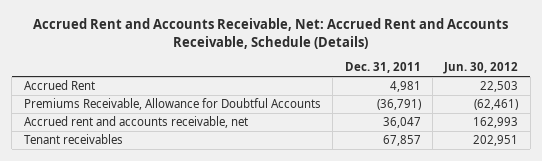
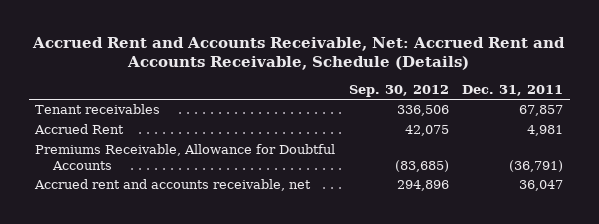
[443,62,519,75] Jun. 30, 2012 -> none
none -> [348,84,449,97] Sep. 30, 2012
[23,134,123,145] Tenant receivables -> [35,104,161,115] Tenant receivables

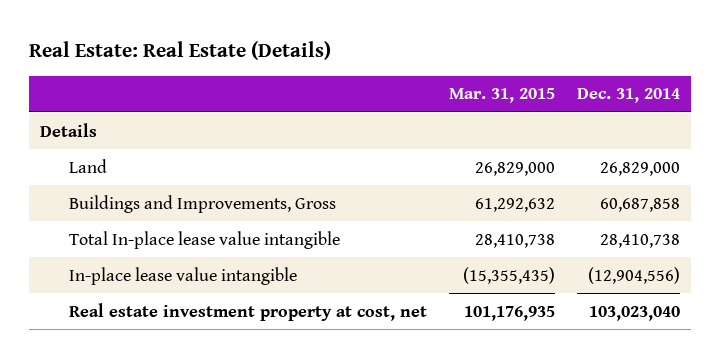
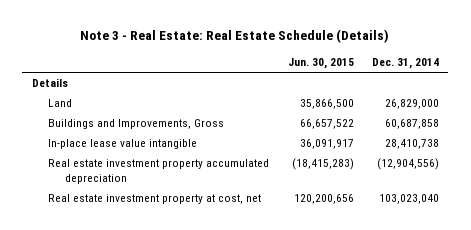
[29,41,332,61] Real Estate: Real Estate (Details) -> [80,29,390,44] Note 3 - Real Estate: Real Estate Schedule (Details)
[448,88,555,104] Mar. 31, 2015 -> none
none -> [287,58,354,70] Jun. 30, 2015
[69,230,341,249] Total In-place lease value intangible -> none
[587,266,680,284] (12,904,556) -> [385,139,440,150] 28,410,738
none -> [48,159,270,184] Real estate investment property accumulated depreciation

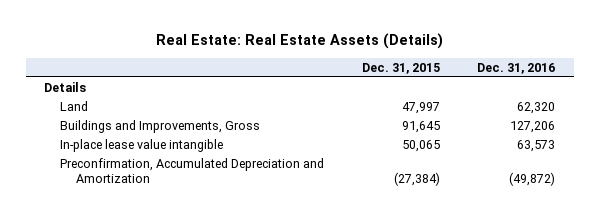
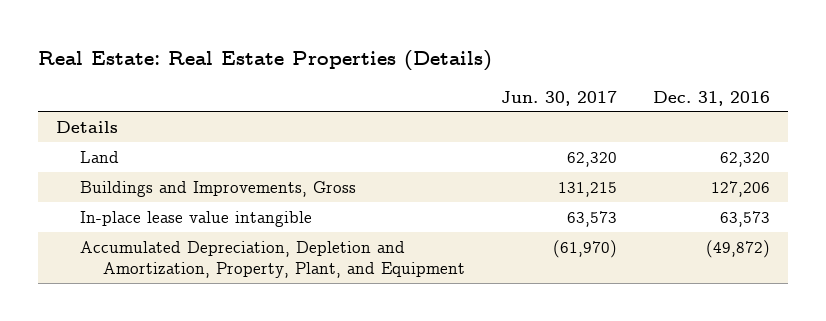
[155,33,443,50] Real Estate: Real Estate Assets (Details) -> [38,49,493,71] Real Estate: Real Estate Properties (Details)
[361,62,440,74] Dec. 31, 2015 -> none
none -> [501,90,618,106] Jun. 30, 2017
[60,158,325,183] Preconfirmation, Accumulated Depreciation and Amortization -> [79,240,466,278] Accumulated Depreciation, Depletion and Amortization, Property, Plant, and Equipment

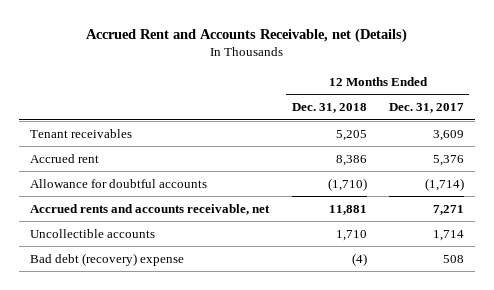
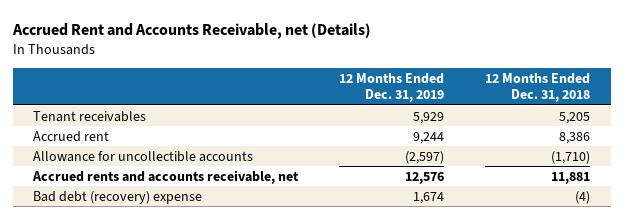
[388,103,464,114] Dec. 31, 2017 -> none
none -> [339,72,445,103] 12 Months Ended Dec. 31, 2019
[30,178,208,188] Allowance for doubtful accounts -> [33,150,254,162] Allowance for uncollectible accounts
[30,228,156,238] Uncollectible accounts -> none

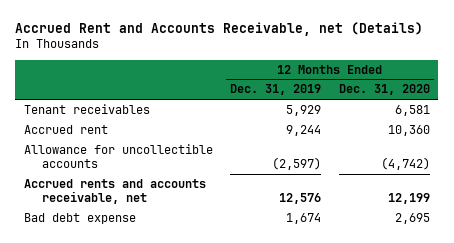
[485,72,591,103] 12 Months Ended Dec. 31, 2018 -> none
none -> [338,84,430,96] Dec. 31, 2020
[33,190,203,204] Bad debt (recovery) expense -> [24,213,137,225] Bad debt expense

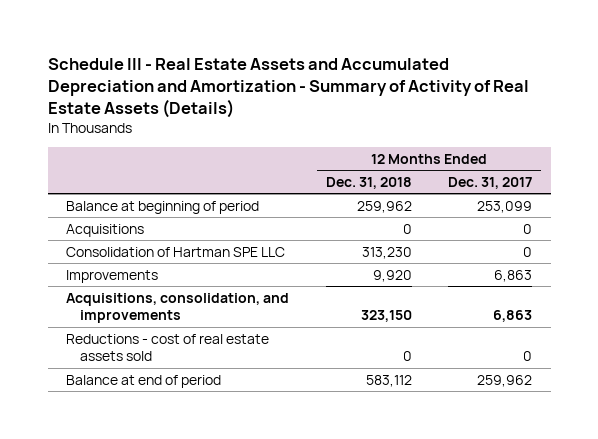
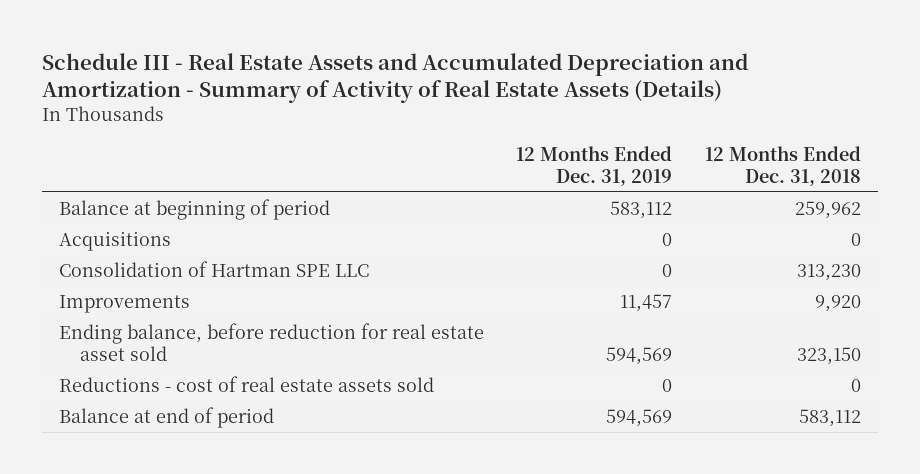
[448,176,533,189] Dec. 31, 2017 -> none
none -> [516,146,673,186] 12 Months Ended Dec. 31, 2019
[66,292,290,324] Acquisitions, consolidation, and improvements -> [58,322,484,361] Ending balance, before reduction for real estate asset sold

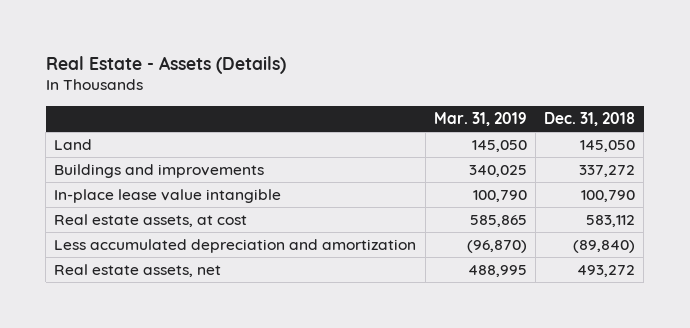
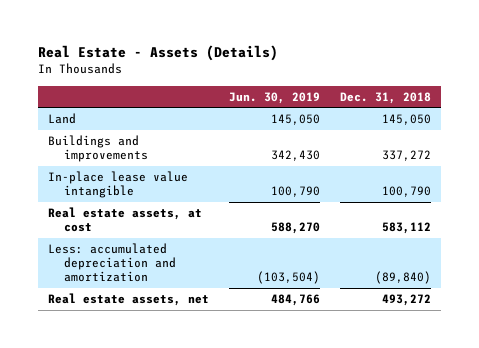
[433,111,527,126] Mar. 31, 2019 -> none
none -> [229,91,321,104] Jun. 30, 2019
[54,239,417,254] Less accumulated depreciation and amortization -> [48,243,177,283] Less: accumulated depreciation and amortization

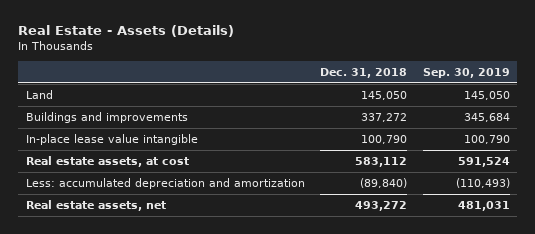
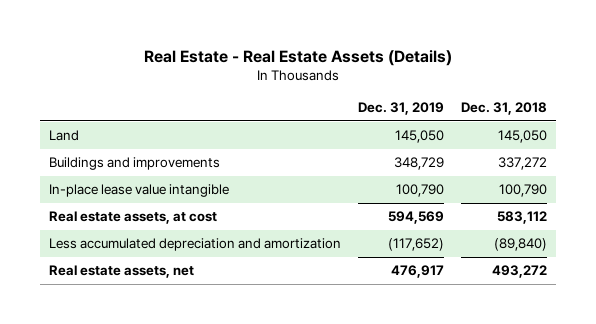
[17,25,234,38] Real Estate - Assets (Details) -> [144,49,453,66] Real Estate - Real Estate Assets (Details)
[422,67,510,78] Sep. 30, 2019 -> none
none -> [358,102,445,116] Dec. 31, 2019
[25,177,305,189] Less: accumulated depreciation and amortization -> [48,238,341,252] Less accumulated depreciation and amortization

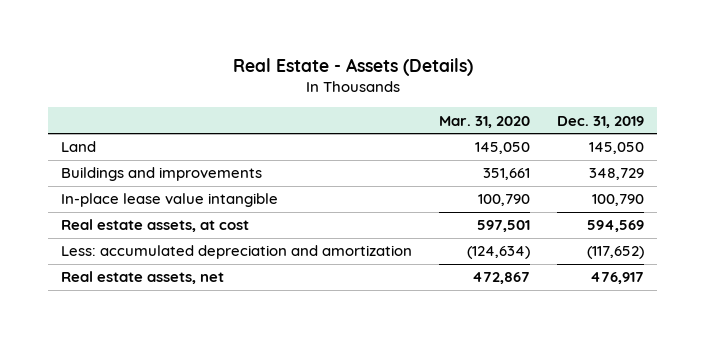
[144,49,453,66] Real Estate - Real Estate Assets (Details) -> [232,57,473,76] Real Estate - Assets (Details)
[461,102,548,116] Dec. 31, 2018 -> none
none -> [439,115,531,128] Mar. 31, 2020
[48,238,341,252] Less accumulated depreciation and amortization -> [61,245,413,260] Less: accumulated depreciation and amortization

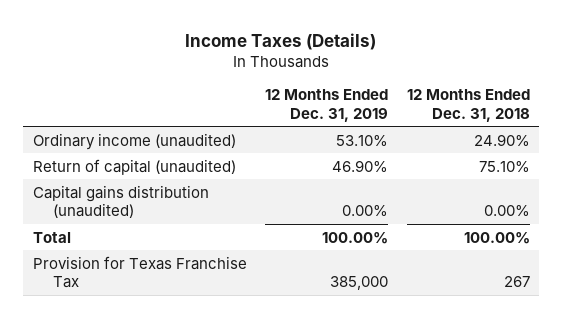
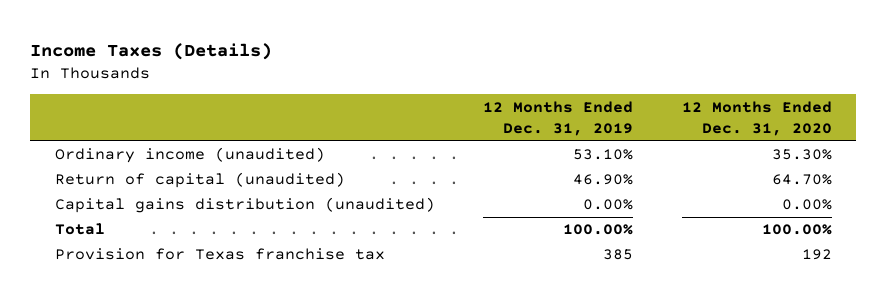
[407,89,531,122] 12 Months Ended Dec. 31, 2018 -> none
none -> [682,100,833,136] 12 Months Ended Dec. 31, 2020
[32,255,247,289] Provision for Texas Franchise Tax -> [54,248,385,261] Provision for Texas franchise tax
[330,276,389,291] 385,000 -> [603,249,634,261] 385

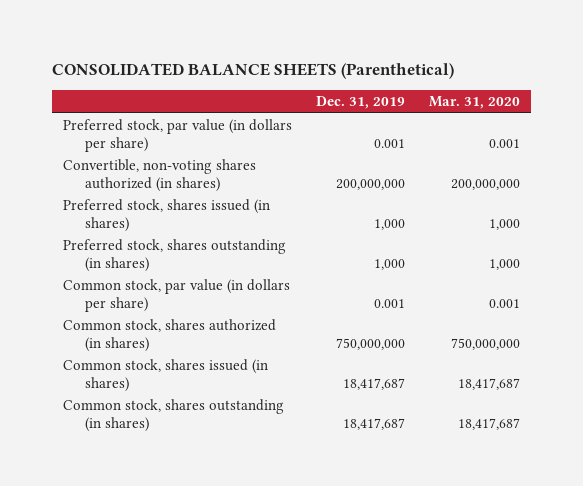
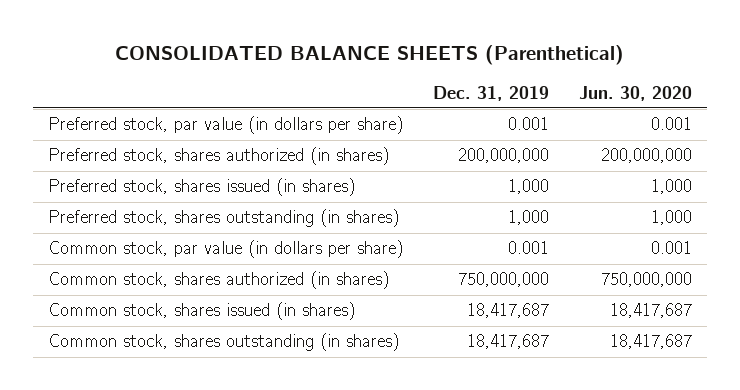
[428,95,520,109] Mar. 31, 2020 -> none
none -> [579,85,693,101] Jun. 30, 2020
[63,159,257,192] Convertible, non-voting shares authorized (in shares) -> [48,147,390,166] Preferred stock, shares authorized (in shares)

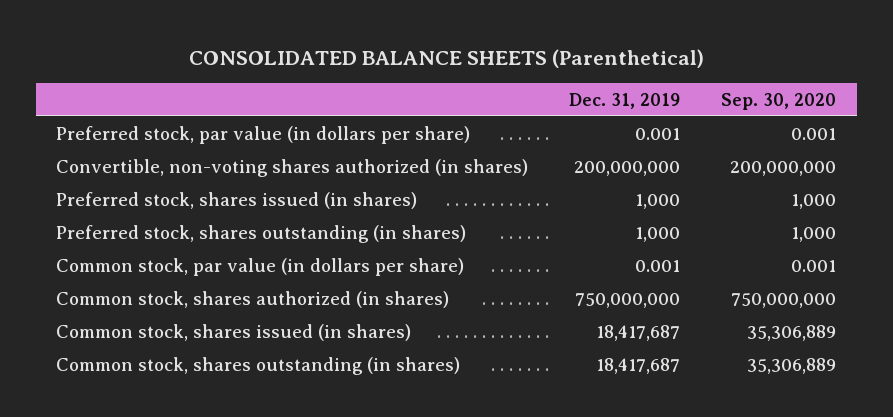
[579,85,693,101] Jun. 30, 2020 -> none
none -> [721,92,837,110] Sep. 30, 2020
[48,147,390,166] Preferred stock, shares authorized (in shares) -> [56,158,529,177] Convertible, non-voting shares authorized (in shares)

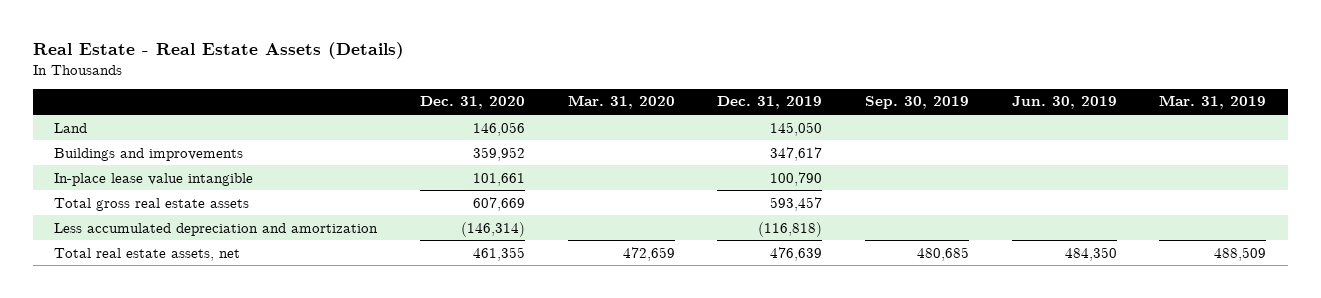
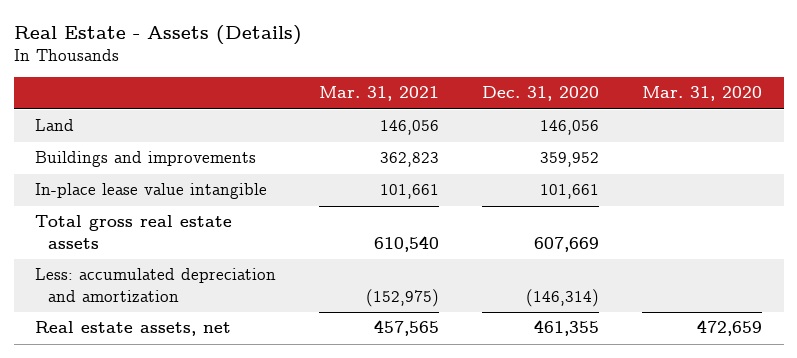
[33,42,405,60] Real Estate - Real Estate Assets (Details) -> [13,24,302,45] Real Estate - Assets (Details)
[717,96,823,110] Dec. 31, 2019 -> none
[864,96,969,110] Sep. 30, 2019 -> none
[1011,96,1117,110] Jun. 30, 2019 -> none
[1159,95,1267,110] Mar. 31, 2019 -> none
none -> [319,86,440,102] Mar. 31, 2021
[54,222,379,236] Less accumulated depreciation and amortization -> [35,268,277,302] Less: accumulated depreciation and amortization
[54,247,241,261] Total real estate assets, net -> [35,321,232,337] Real estate assets, net

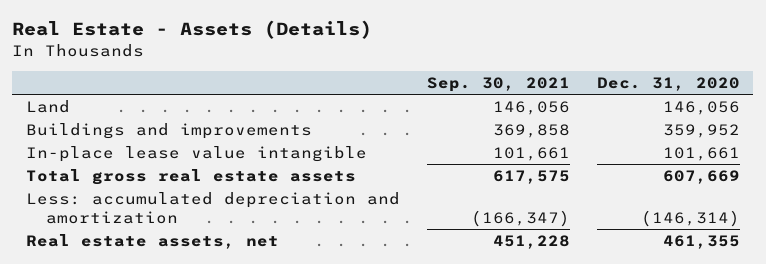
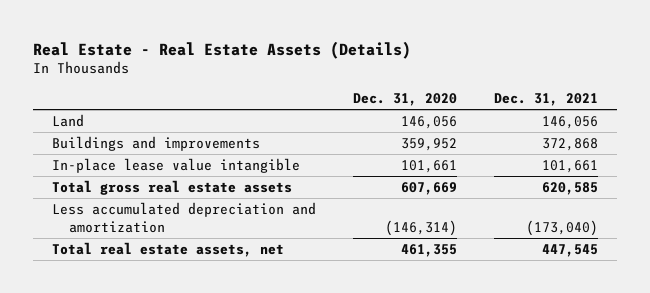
[12,20,373,40] Real Estate - Assets (Details) -> [33,40,412,59] Real Estate - Real Estate Assets (Details)
[426,76,570,92] Sep. 30, 2021 -> none
none -> [494,92,599,106] Dec. 31, 2021
[25,191,400,224] Less: accumulated depreciation and amortization -> [51,202,316,233] Less accumulated depreciation and amortization
[25,233,279,249] Real estate assets, net -> [51,242,284,258] Total real estate assets, net

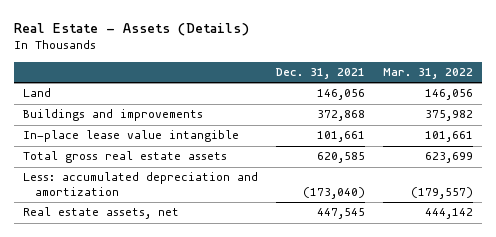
[33,40,412,59] Real Estate - Real Estate Assets (Details) -> [14,23,250,37] Real Estate - Assets (Details)
[353,92,458,106] Dec. 31, 2020 -> none
none -> [382,68,473,80] Mar. 31, 2022
[51,202,316,233] Less accumulated depreciation and amortization -> [23,172,259,196] Less: accumulated depreciation and amortization
[51,242,284,258] Total real estate assets, net -> [23,207,180,220] Real estate assets, net

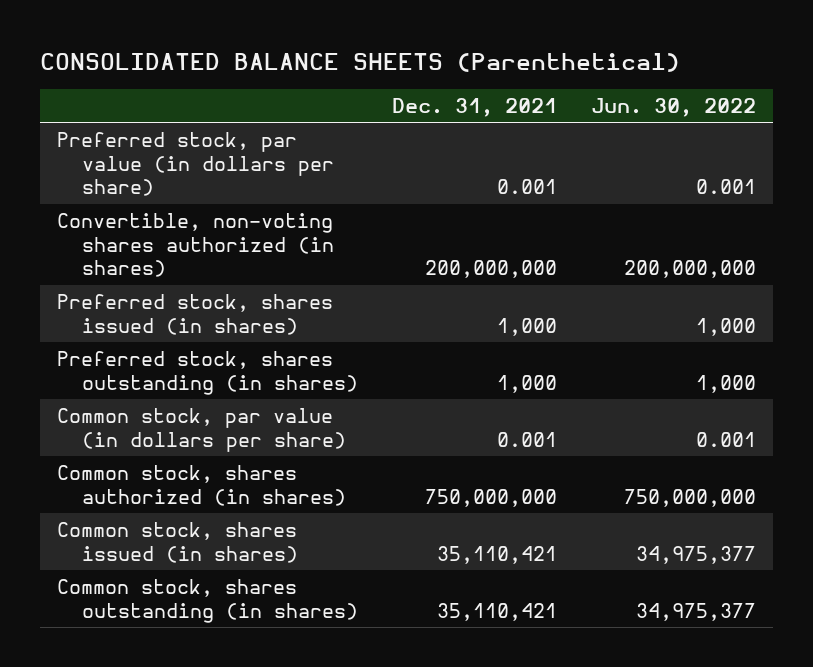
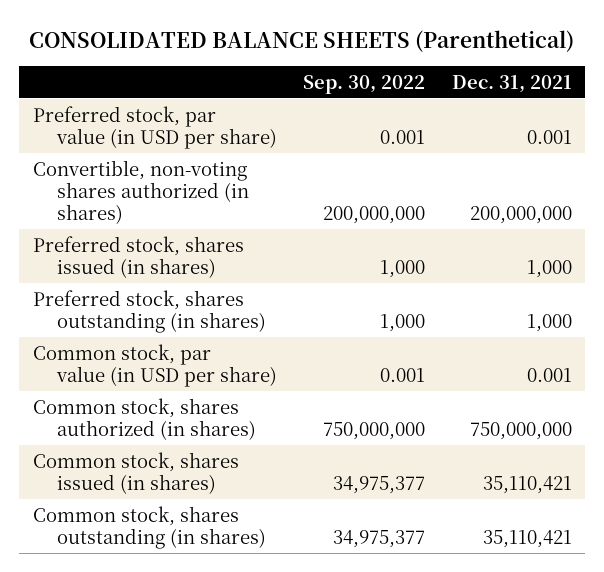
[590,97,756,117] Jun. 30, 2022 -> none
none -> [303,74,426,94] Sep. 30, 2022
[56,131,334,197] Preferred stock, par value (in dollars per share) -> [32,105,278,149] Preferred stock, par value (in USD per share)
[56,407,346,452] Common stock, par value (in dollars per share) -> [32,343,278,387] Common stock, par value (in USD per share)

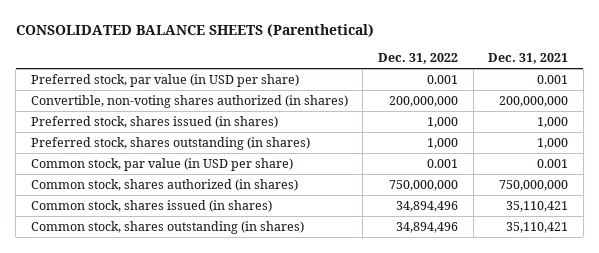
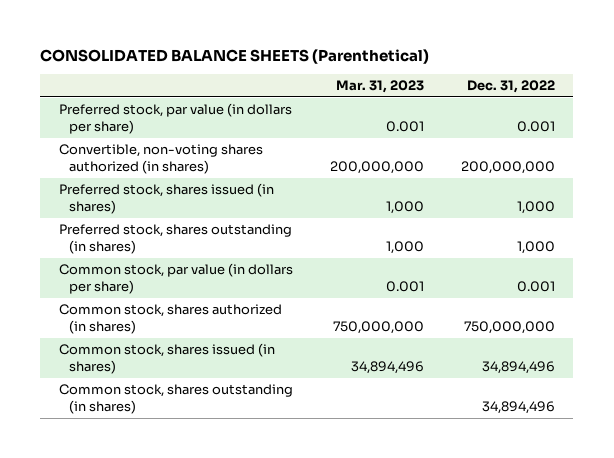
[488,53,569,65] Dec. 31, 2021 -> none
none -> [335,80,424,94] Mar. 31, 2023
[30,73,299,87] Preferred stock, par value (in USD per share) -> [58,103,292,135] Preferred stock, par value (in dollars per share)
[30,157,293,171] Common stock, par value (in USD per share) -> [58,263,293,295] Common stock, par value (in dollars per share)

